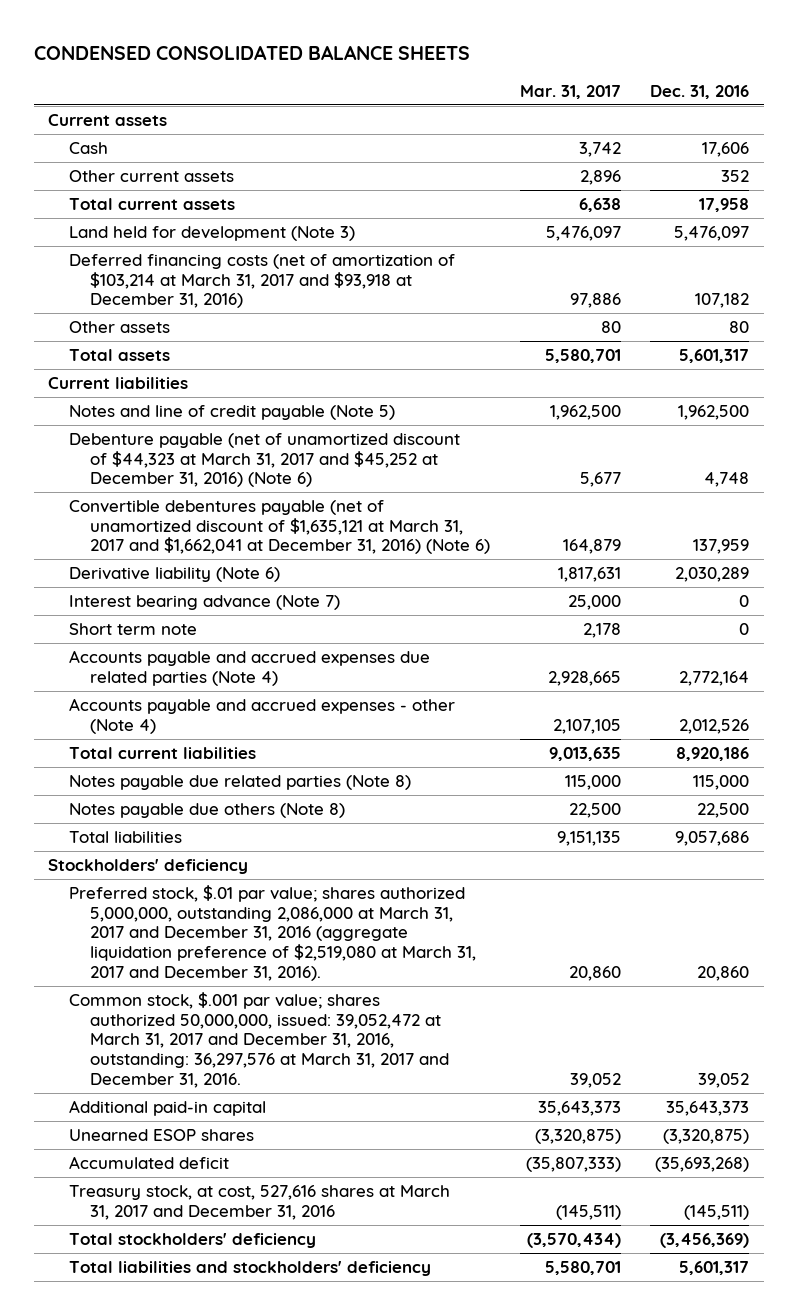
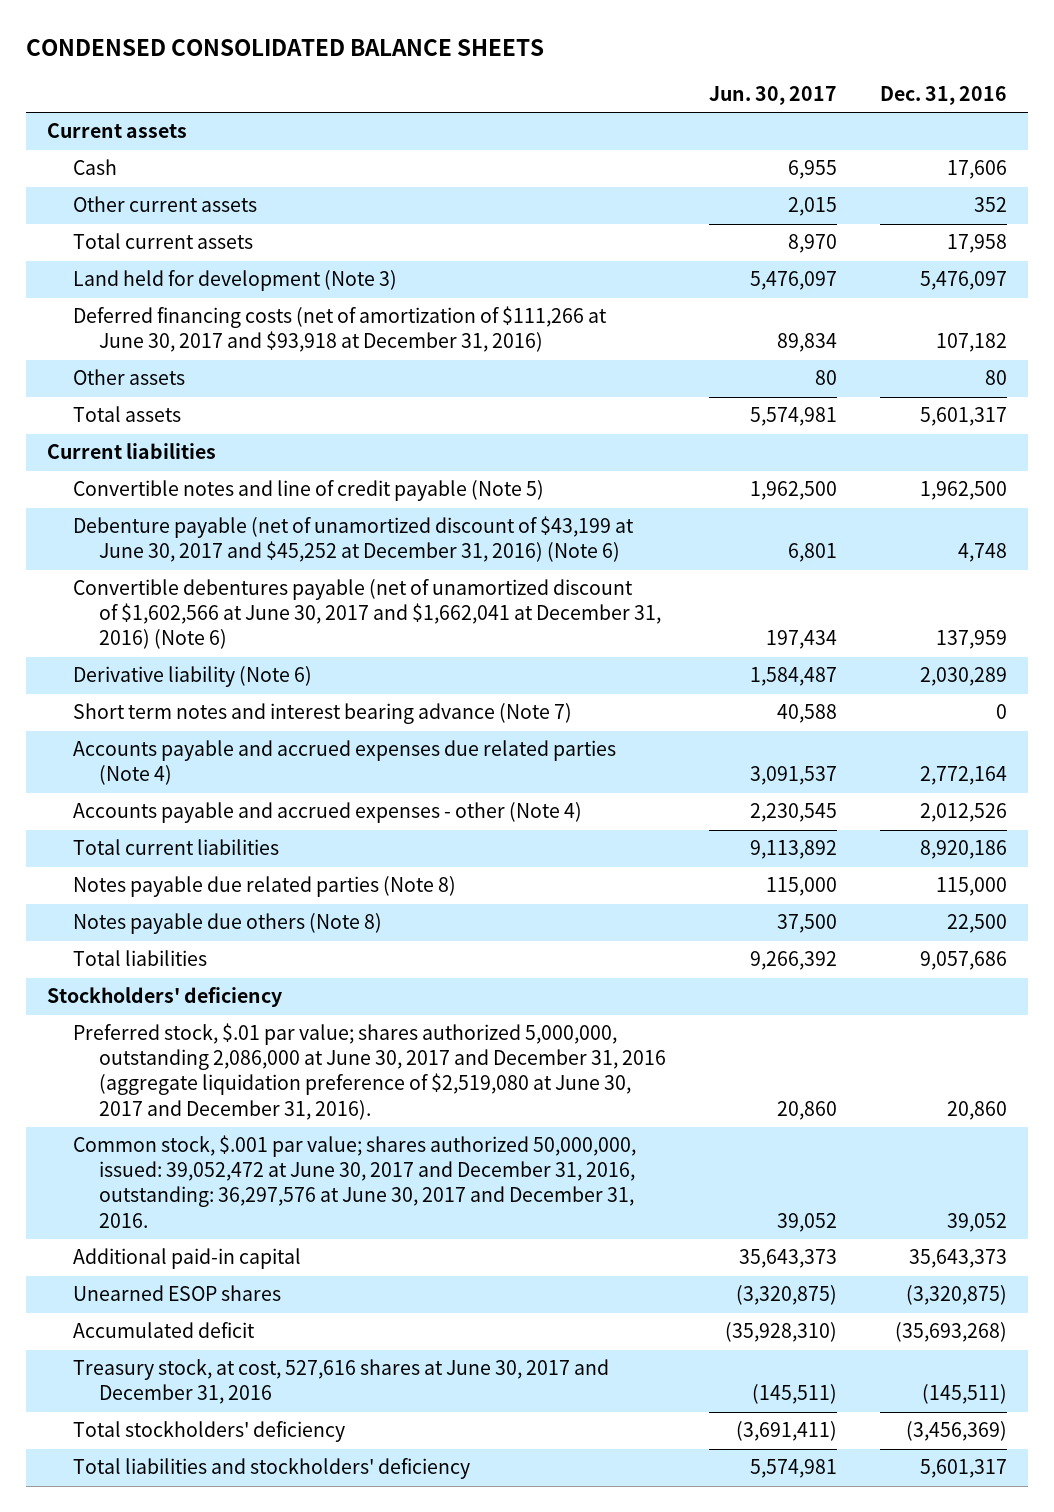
[519,84,621,99] Mar. 31, 2017 -> none
none -> [709,85,838,105] Jun. 30, 2017
[69,253,456,309] Deferred financing costs (net of amortization of $103,214 at March 31, 2017 and $93,918 at December 31, 2016) -> [73,306,608,353] Deferred financing costs (net of amortization of $111,266 at June 30, 2017 and $93,918 at December 31, 2016)
[69,404,396,420] Notes and line of credit payable (Note 5) -> [73,480,545,502] Convertible notes and line of credit payable (Note 5)
[69,432,461,488] Debenture payable (net of unamortized discount of $44,323 at March 31, 2017 and $45,252 at December 31, 2016) (Note 6) -> [73,516,635,563] Debenture payable (net of unamortized discount of $43,199 at June 30, 2017 and $45,252 at December 31, 2016) (Note 6)
[69,499,491,555] Convertible debentures payable (net of unamortized discount of $1,635,121 at March 31, 2017 and $1,662,041 at December 31, 2016) (Note 6) -> [73,579,662,650] Convertible debentures payable (net of unamortized discount of $1,602,566 at June 30, 2017 and $1,662,041 at December 31, 2016) (Note 6)
[69,622,198,635] Short term note -> none
[69,594,341,610] Interest bearing advance (Note 7) -> [73,703,573,725] Short term notes and interest bearing advance (Note 7)
[69,884,477,981] Preferred stock, $.01 par value; shares authorized 5,000,000, outstanding 2,086,000 at March 31, 2017 and December 31, 2016 (aggregate liquidation preference of $2,519,080 at March 31, 2017 and December 31, 2016). -> [73,1023,667,1120] Preferred stock, $.01 par value; shares authorized 5,000,000, outstanding 2,086,000 at June 30, 2017 and December 31, 2016 (aggregate liquidation preference of $2,519,080 at June 30, 2017 and December 31, 2016).
[69,991,450,1088] Common stock, $.001 par value; shares authorized 50,000,000, issued: 39,052,472 at March 31, 2017 and December 31, 2016, outstanding: 36,297,576 at March 31, 2017 and December 31, 2016. -> [73,1135,637,1228] Common stock, $.001 par value; shares authorized 50,000,000, issued: 39,052,472 at June 30, 2017 and December 31, 2016, outstanding: 36,297,576 at June 30, 2017 and December 31, 2016.
[69,1184,451,1220] Treasury stock, at cost, 527,616 shares at March 31, 2017 and December 31, 2016 -> [73,1359,610,1405] Treasury stock, at cost, 527,616 shares at June 30, 2017 and December 31, 2016

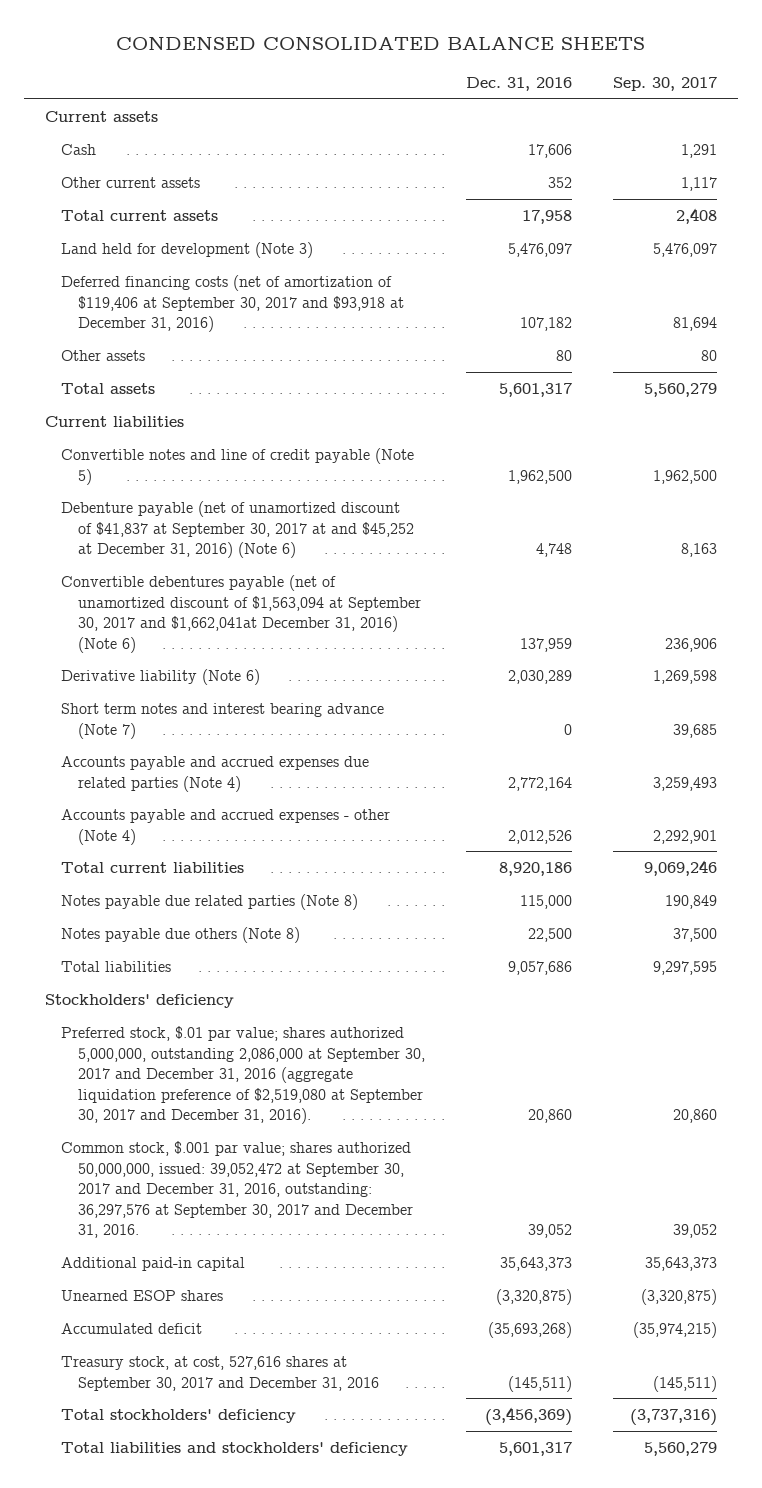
[709,85,838,105] Jun. 30, 2017 -> none
none -> [613,77,718,92] Sep. 30, 2017
[73,306,608,353] Deferred financing costs (net of amortization of $111,266 at June 30, 2017 and $93,918 at December 31, 2016) -> [61,275,404,333] Deferred financing costs (net of amortization of $119,406 at September 30, 2017 and $93,918 at December 31, 2016)
[73,516,635,563] Debenture payable (net of unamortized discount of $43,199 at June 30, 2017 and $45,252 at December 31, 2016) (Note 6) -> [61,501,414,559] Debenture payable (net of unamortized discount of $41,837 at September 30, 2017 at and $45,252 at December 31, 2016) (Note 6)
[73,579,662,650] Convertible debentures payable (net of unamortized discount of $1,602,566 at June 30, 2017 and $1,662,041 at December 31, 2016) (Note 6) -> [61,575,421,653] Convertible debentures payable (net of unamortized discount of $1,563,094 at September 30, 2017 and $1,662,041at December 31, 2016) (Note 6)
[73,1023,667,1120] Preferred stock, $.01 par value; shares authorized 5,000,000, outstanding 2,086,000 at June 30, 2017 and December 31, 2016 (aggregate liquidation preference of $2,519,080 at June 30, 2017 and December 31, 2016). -> [61,1026,425,1124] Preferred stock, $.01 par value; shares authorized 5,000,000, outstanding 2,086,000 at September 30, 2017 and December 31, 2016 (aggregate liquidation preference of $2,519,080 at September 30, 2017 and December 31, 2016).
[73,1135,637,1228] Common stock, $.001 par value; shares authorized 50,000,000, issued: 39,052,472 at June 30, 2017 and December 31, 2016, outstanding: 36,297,576 at June 30, 2017 and December 31, 2016. -> [61,1141,413,1238] Common stock, $.001 par value; shares authorized 50,000,000, issued: 39,052,472 at September 30, 2017 and December 31, 2016, outstanding: 36,297,576 at September 30, 2017 and December 31, 2016.
[73,1359,610,1405] Treasury stock, at cost, 527,616 shares at June 30, 2017 and December 31, 2016 -> [61,1356,379,1391] Treasury stock, at cost, 527,616 shares at September 30, 2017 and December 31, 2016

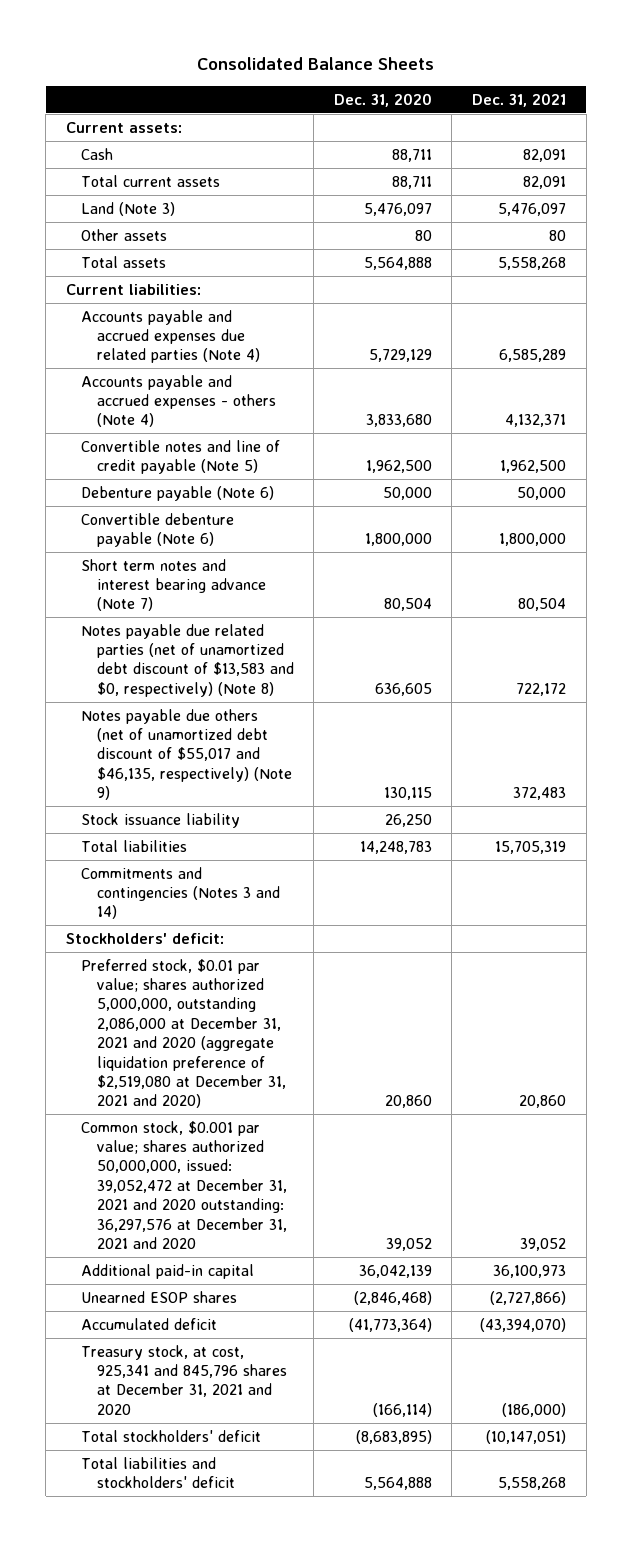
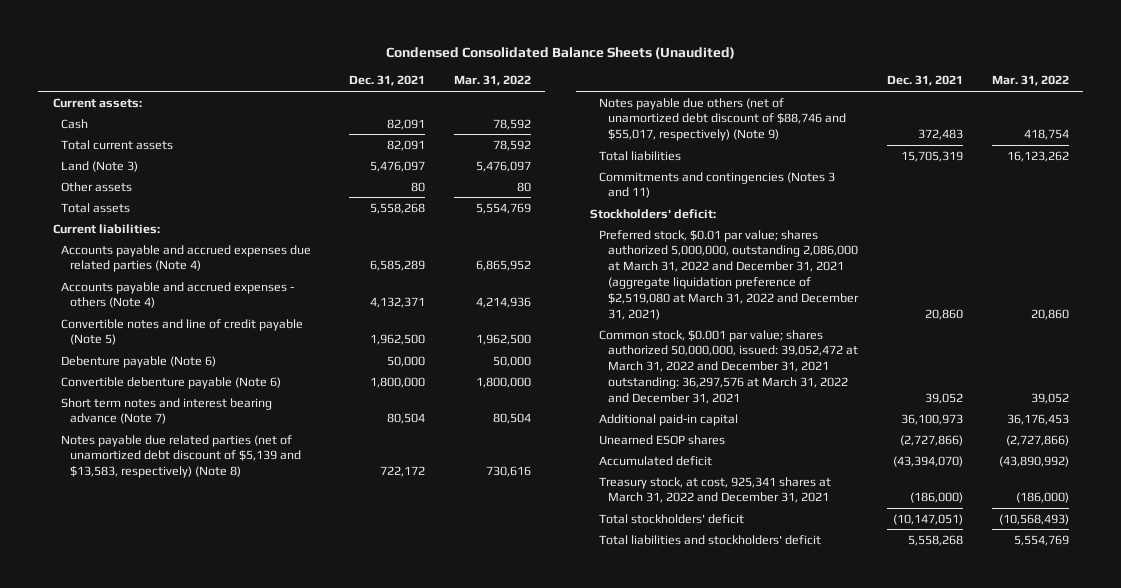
[197,57,435,71] Consolidated Balance Sheets -> [385,47,735,60] Condensed Consolidated Balance Sheets (Unaudited)
[333,92,432,107] Dec. 31, 2020 -> none
none -> [453,75,531,87] Mar. 31, 2022
[81,812,241,828] Stock issuance liability -> none
[81,623,294,697] Notes payable due related parties (net of unamortized debt discount of $13,583 and $0, respectively) (Note 8) -> [61,434,302,479] Notes payable due related parties (net of unamortized debt discount of $5,139 and $13,583, respectively) (Note 8)
[81,708,292,801] Notes payable due others (net of unamortized debt discount of $55,017 and $46,135, respectively) (Note 9) -> [599,97,846,142] Notes payable due others (net of unamortized debt discount of $88,746 and $55,017, respectively) (Note 9)
[81,866,280,920] Commitments and contingencies (Notes 3 and 14) -> [599,171,836,199] Commitments and contingencies (Notes 3 and 11)
[81,958,286,1109] Preferred stock, $0.01 par value; shares authorized 5,000,000, outstanding 2,086,000 at December 31, 2021 and 2020 (aggregate liquidation preference of $2,519,080 at December 31, 2021 and 2020) -> [599,229,859,320] Preferred stock, $0.01 par value; shares authorized 5,000,000, outstanding 2,086,000 at March 31, 2022 and December 31, 2021 (aggregate liquidation preference of $2,519,080 at March 31, 2022 and December 31, 2021)
[81,1120,287,1249] Common stock, $0.001 par value; shares authorized 50,000,000, issued: 39,052,472 at December 31, 2021 and 2020 outstanding: 36,297,576 at December 31, 2021 and 2020 -> [599,329,858,404] Common stock, $0.001 par value; shares authorized 50,000,000, issued: 39,052,472 at March 31, 2022 and December 31, 2021 outstanding: 36,297,576 at March 31, 2022 and December 31, 2021
[81,1344,287,1415] Treasury stock, at cost, 925,341 and 845,796 shares at December 31, 2021 and 2020 -> [599,476,832,504] Treasury stock, at cost, 925,341 shares at March 31, 2022 and December 31, 2021

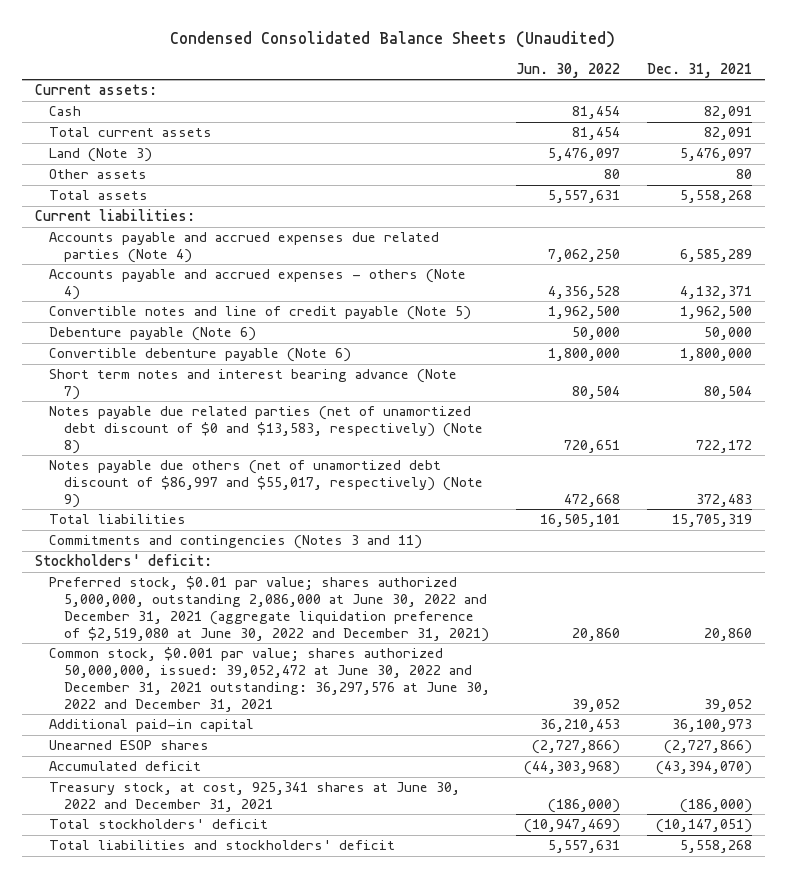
[453,75,531,87] Mar. 31, 2022 -> none
none -> [516,62,621,78] Jun. 30, 2022
[61,434,302,479] Notes payable due related parties (net of unamortized debt discount of $5,139 and $13,583, respectively) (Note 8) -> [49,406,483,455] Notes payable due related parties (net of unamortized debt discount of $0 and $13,583, respectively) (Note 8)
[599,97,846,142] Notes payable due others (net of unamortized debt discount of $88,746 and $55,017, respectively) (Note 9) -> [49,460,483,509] Notes payable due others (net of unamortized debt discount of $86,997 and $55,017, respectively) (Note 9)
[599,229,859,320] Preferred stock, $0.01 par value; shares authorized 5,000,000, outstanding 2,086,000 at March 31, 2022 and December 31, 2021 (aggregate liquidation preference of $2,519,080 at March 31, 2022 and December 31, 2021) -> [49,576,489,643] Preferred stock, $0.01 par value; shares authorized 5,000,000, outstanding 2,086,000 at June 30, 2022 and December 31, 2021 (aggregate liquidation preference of $2,519,080 at June 30, 2022 and December 31, 2021)
[599,329,858,404] Common stock, $0.001 par value; shares authorized 50,000,000, issued: 39,052,472 at March 31, 2022 and December 31, 2021 outstanding: 36,297,576 at March 31, 2022 and December 31, 2021 -> [49,647,490,713] Common stock, $0.001 par value; shares authorized 50,000,000, issued: 39,052,472 at June 30, 2022 and December 31, 2021 outstanding: 36,297,576 at June 30, 2022 and December 31, 2021
[599,476,832,504] Treasury stock, at cost, 925,341 shares at March 31, 2022 and December 31, 2021 -> [49,782,461,813] Treasury stock, at cost, 925,341 shares at June 30, 2022 and December 31, 2021

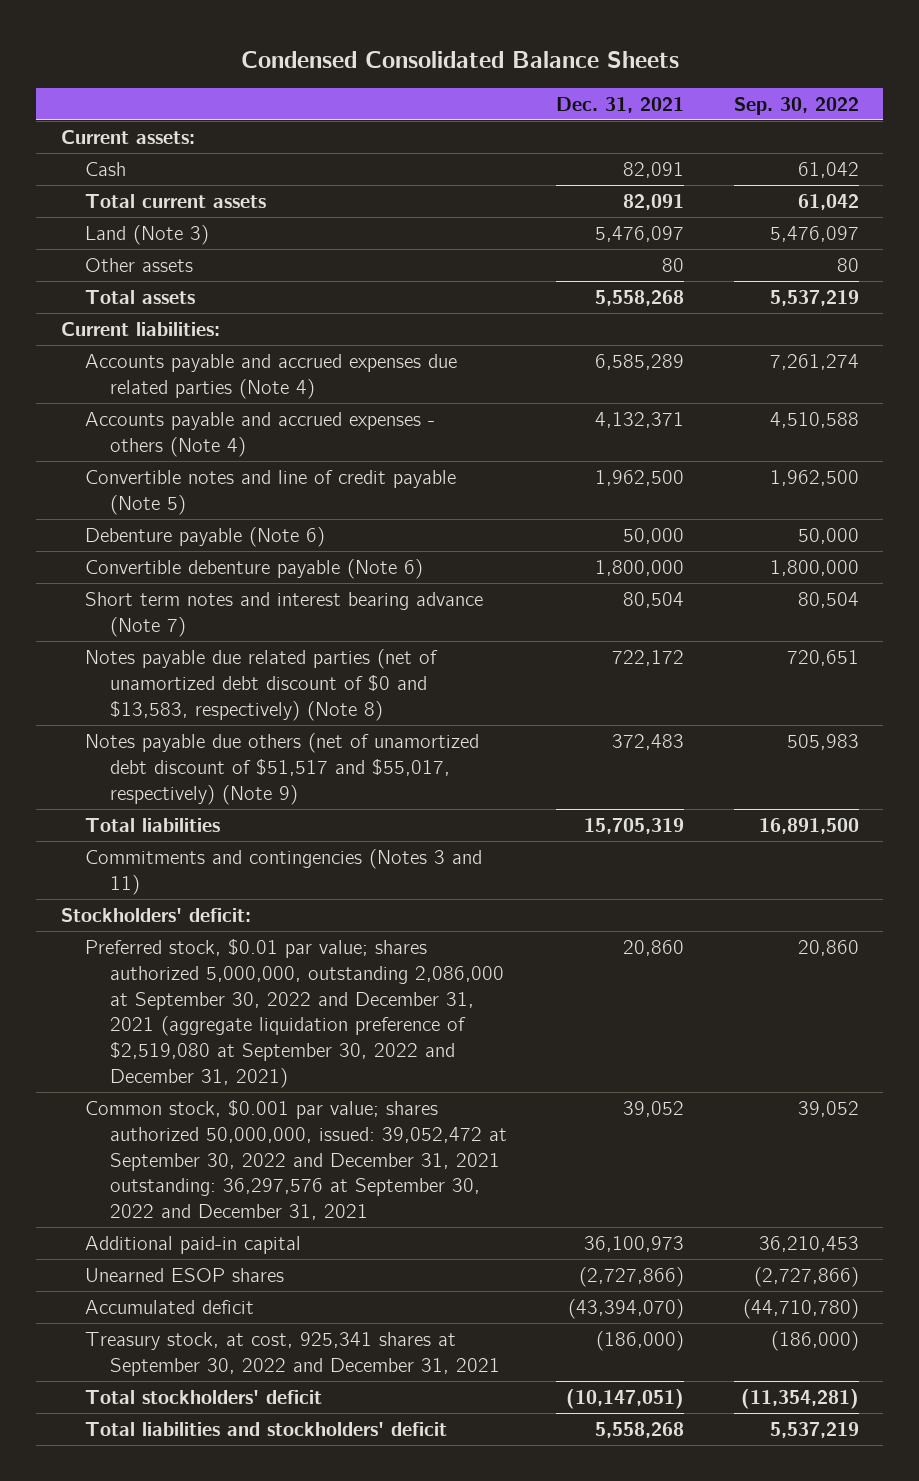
[170,31,616,49] Condensed Consolidated Balance Sheets (Unaudited) -> [240,50,679,68] Condensed Consolidated Balance Sheets
[516,62,621,78] Jun. 30, 2022 -> none
none -> [733,96,859,115] Sep. 30, 2022
[49,460,483,509] Notes payable due others (net of unamortized debt discount of $86,997 and $55,017, respectively) (Note 9) -> [85,733,480,805] Notes payable due others (net of unamortized debt discount of $51,517 and $55,017, respectively) (Note 9)
[49,576,489,643] Preferred stock, $0.01 par value; shares authorized 5,000,000, outstanding 2,086,000 at June 30, 2022 and December 31, 2021 (aggregate liquidation preference of $2,519,080 at June 30, 2022 and December 31, 2021) -> [85,939,505,1088] Preferred stock, $0.01 par value; shares authorized 5,000,000, outstanding 2,086,000 at September 30, 2022 and December 31, 2021 (aggregate liquidation preference of $2,519,080 at September 30, 2022 and December 31, 2021)
[49,647,490,713] Common stock, $0.001 par value; shares authorized 50,000,000, issued: 39,052,472 at June 30, 2022 and December 31, 2021 outstanding: 36,297,576 at June 30, 2022 and December 31, 2021 -> [85,1100,508,1221] Common stock, $0.001 par value; shares authorized 50,000,000, issued: 39,052,472 at September 30, 2022 and December 31, 2021 outstanding: 36,297,576 at September 30, 2022 and December 31, 2021
[49,782,461,813] Treasury stock, at cost, 925,341 shares at June 30, 2022 and December 31, 2021 -> [85,1332,501,1376] Treasury stock, at cost, 925,341 shares at September 30, 2022 and December 31, 2021

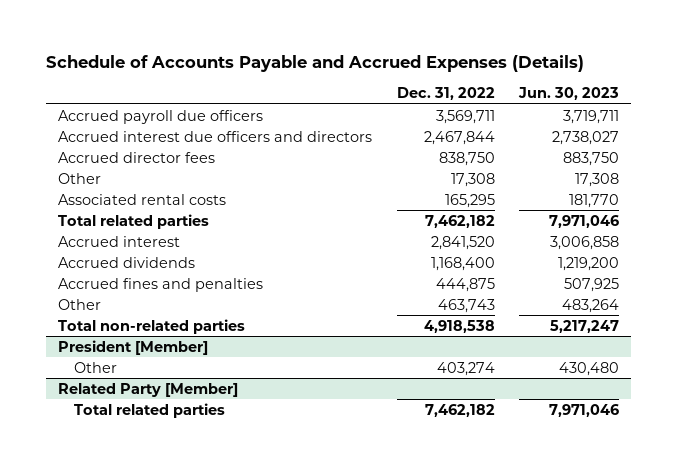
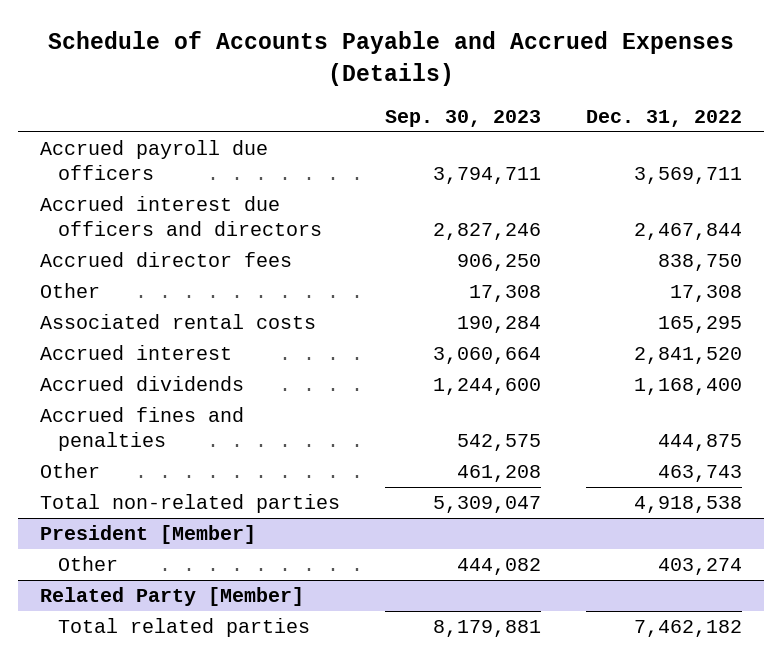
[517,87,619,101] Jun. 30, 2023 -> none
none -> [384,109,541,127] Sep. 30, 2023
[58,213,210,229] Total related parties -> none

